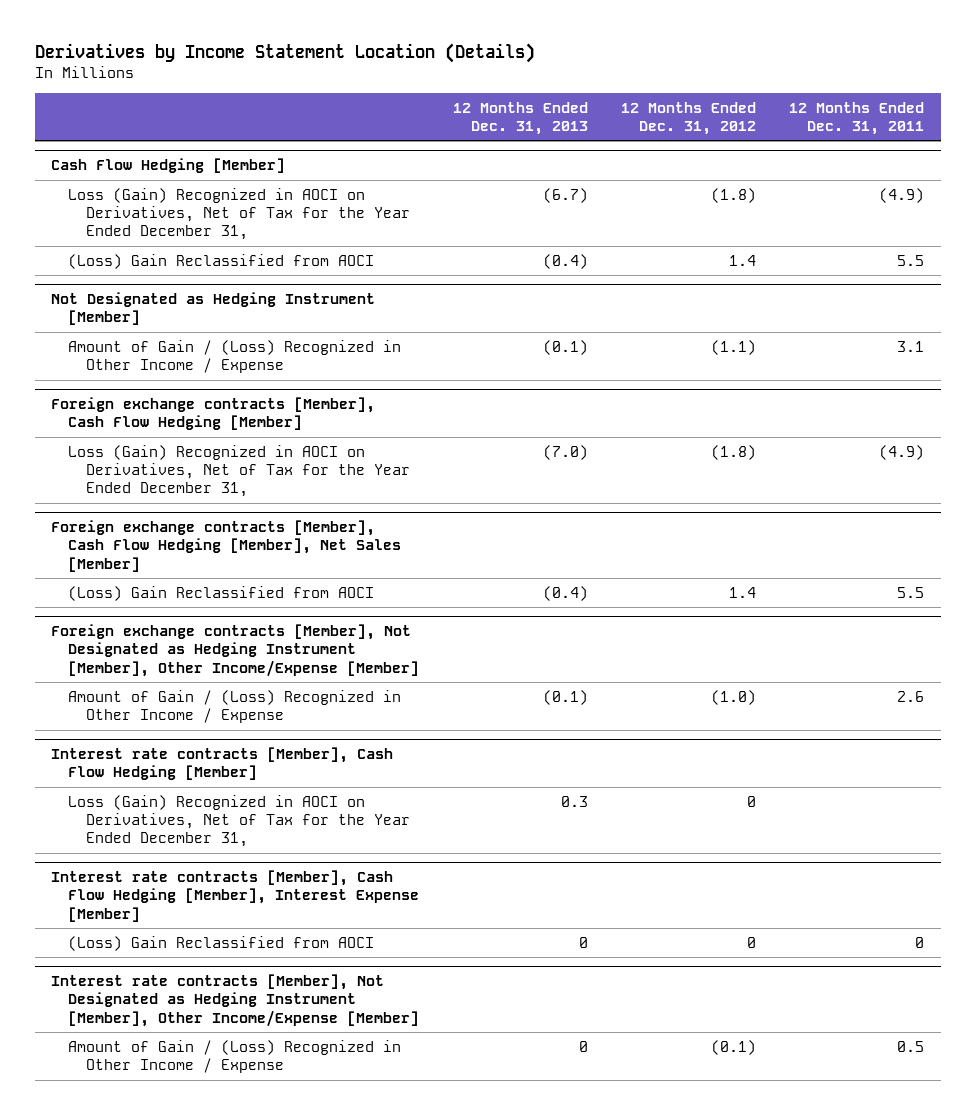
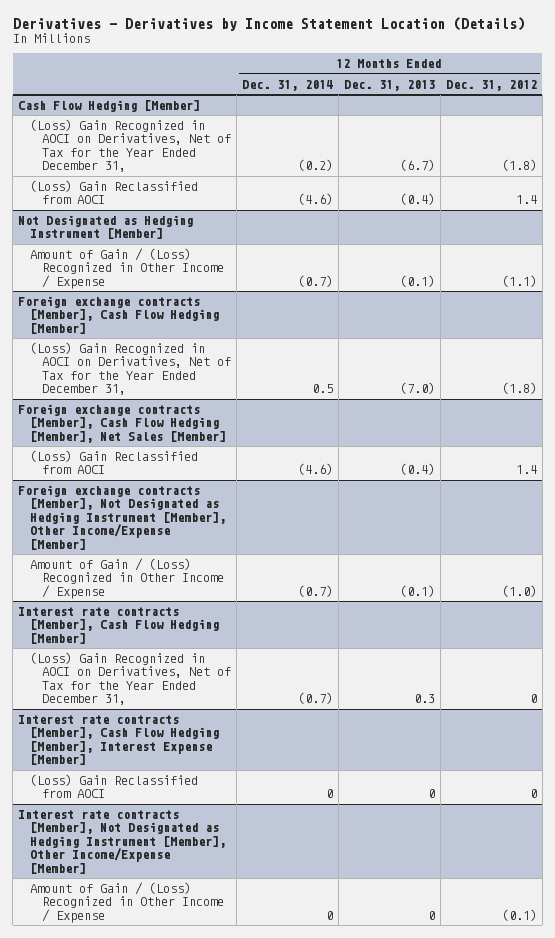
[34,42,535,63] Derivatives by Income Statement Location (Details) -> [12,17,525,32] Derivatives - Derivatives by Income Statement Location (Details)
[789,101,925,136] 12 Months Ended Dec. 31, 2011 -> none
none -> [242,79,334,91] Dec. 31, 2014
[68,187,410,241] Loss (Gain) Recognized in AOCI on Derivatives, Net of Tax for the Year Ended December 31, -> [30,118,232,173] (Loss) Gain Recognized in AOCI on Derivatives, Net of Tax for the Year Ended December 31,
[68,444,410,498] Loss (Gain) Recognized in AOCI on Derivatives, Net of Tax for the Year Ended December 31, -> [30,341,232,396] (Loss) Gain Recognized in AOCI on Derivatives, Net of Tax for the Year Ended December 31,
[68,794,410,848] Loss (Gain) Recognized in AOCI on Derivatives, Net of Tax for the Year Ended December 31, -> [30,651,232,706] (Loss) Gain Recognized in AOCI on Derivatives, Net of Tax for the Year Ended December 31,

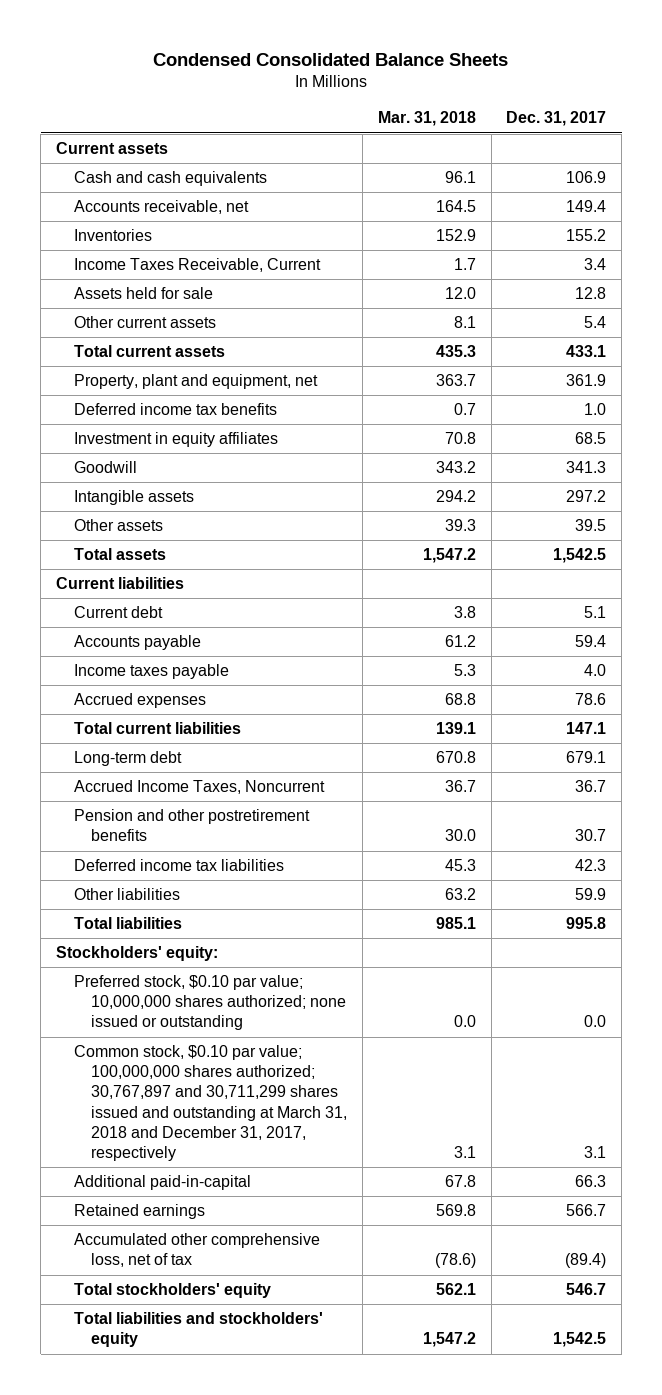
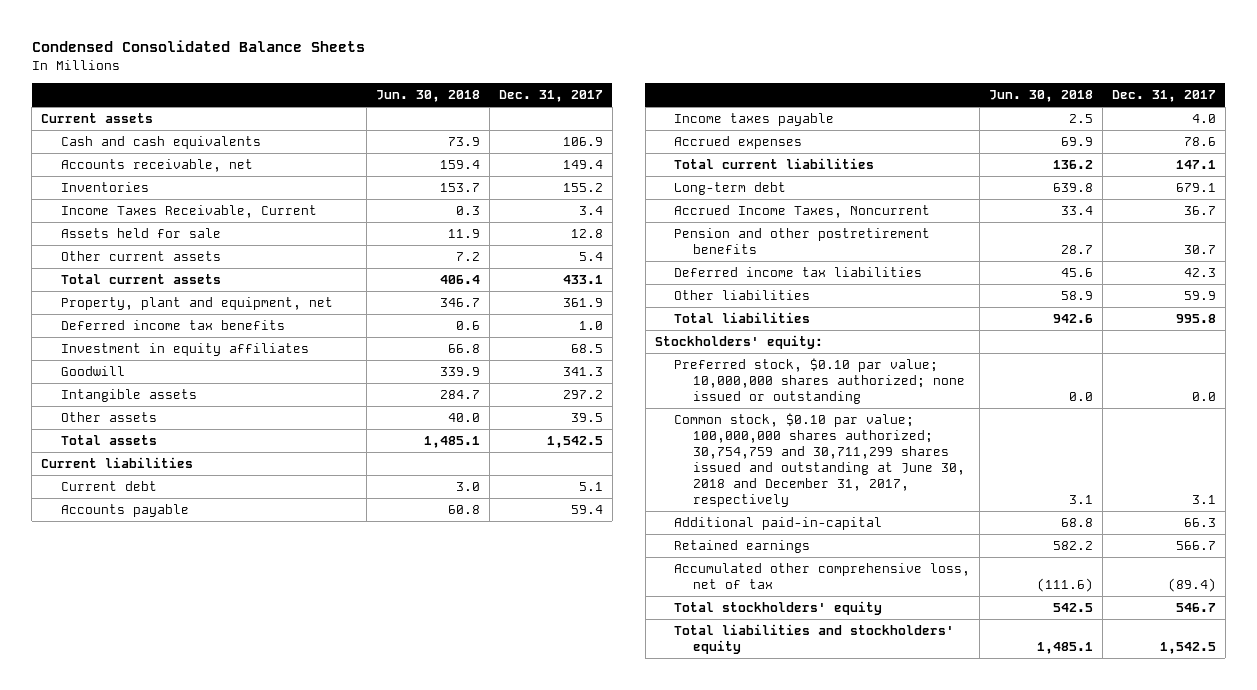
[377,111,476,127] Mar. 31, 2018 -> none
none -> [375,90,480,103] Jun. 30, 2018
[73,1045,348,1161] Common stock, $0.10 par value; 100,000,000 shares authorized; 30,767,897 and 30,711,299 shares issued and outstanding at March 31, 2018 and December 31, 2017, respectively -> [673,413,966,508] Common stock, $0.10 par value; 100,000,000 shares authorized; 30,754,759 and 30,711,299 shares issued and outstanding at June 30, 2018 and December 31, 2017, respectively

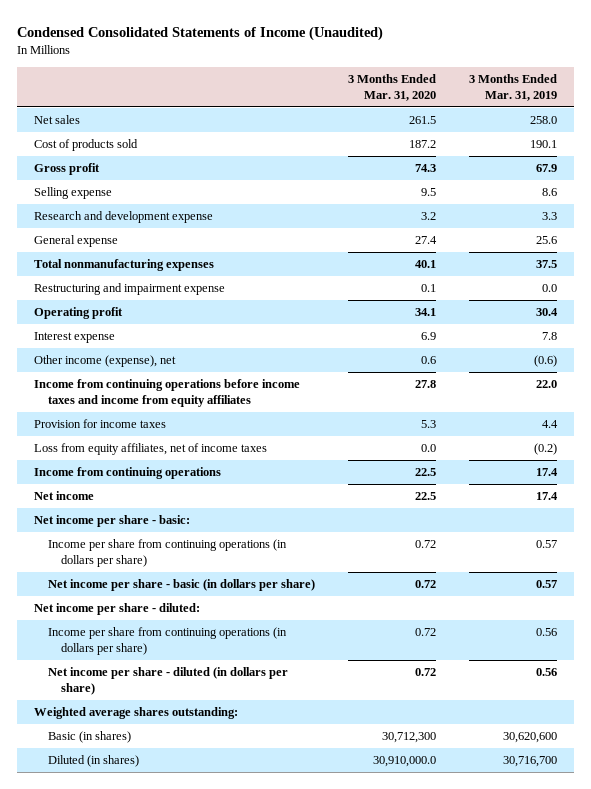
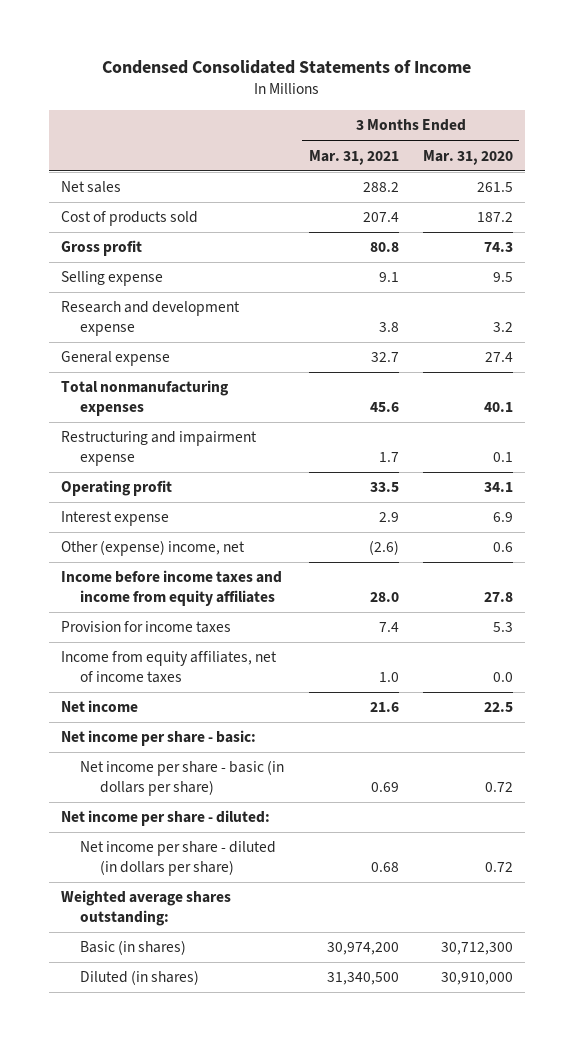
[17,25,384,41] Condensed Consolidated Statements of Income (Unaudited) -> [101,60,471,75] Condensed Consolidated Statements of Income
[469,73,558,102] 3 Months Ended Mar. 31, 2019 -> none
none -> [308,149,399,165] Mar. 31, 2021
[34,354,177,367] Other income (expense), net -> [60,540,245,557] Other (expense) income, net
[34,378,301,408] Income from continuing operations before income taxes and income from equity affiliates -> [60,570,282,607] Income before income taxes and income from equity affiliates
[34,466,222,479] Income from continuing operations -> none
[34,442,268,455] Loss from equity affiliates, net of income taxes -> [60,651,277,684] Income from equity affiliates, net of income taxes
[47,538,287,568] Income per share from continuing operations (in dollars per share) -> none
[47,626,287,656] Income per share from continuing operations (in dollars per share) -> none
[372,755,436,767] 30,910,000.0 -> [440,972,513,986] 30,910,000

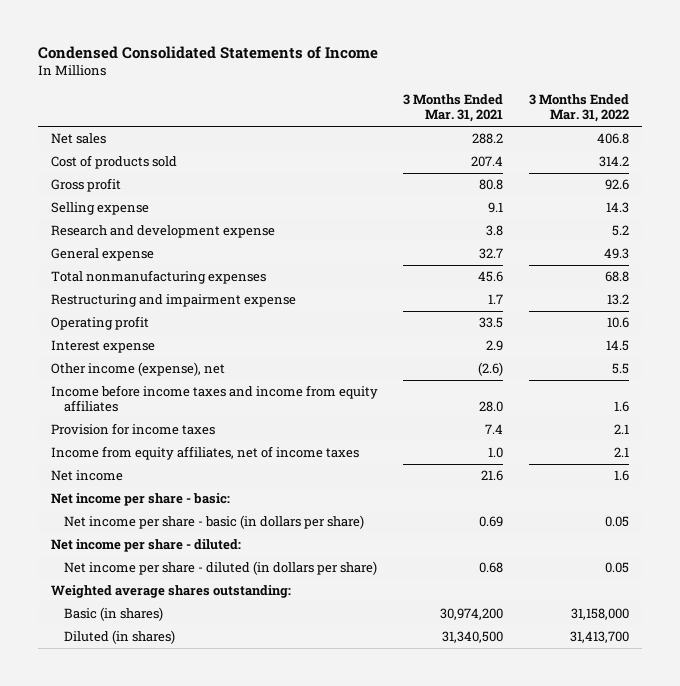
[422,149,513,165] Mar. 31, 2020 -> none
none -> [529,94,630,123] 3 Months Ended Mar. 31, 2022
[60,540,245,557] Other (expense) income, net -> [50,362,225,377] Other income (expense), net

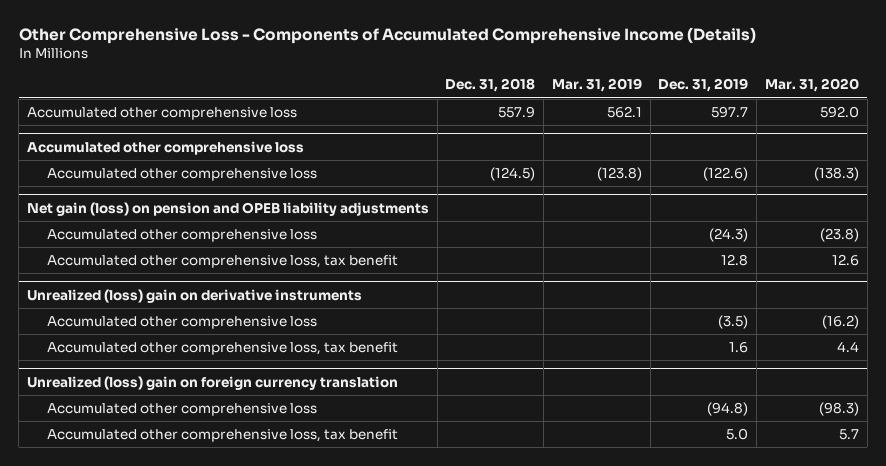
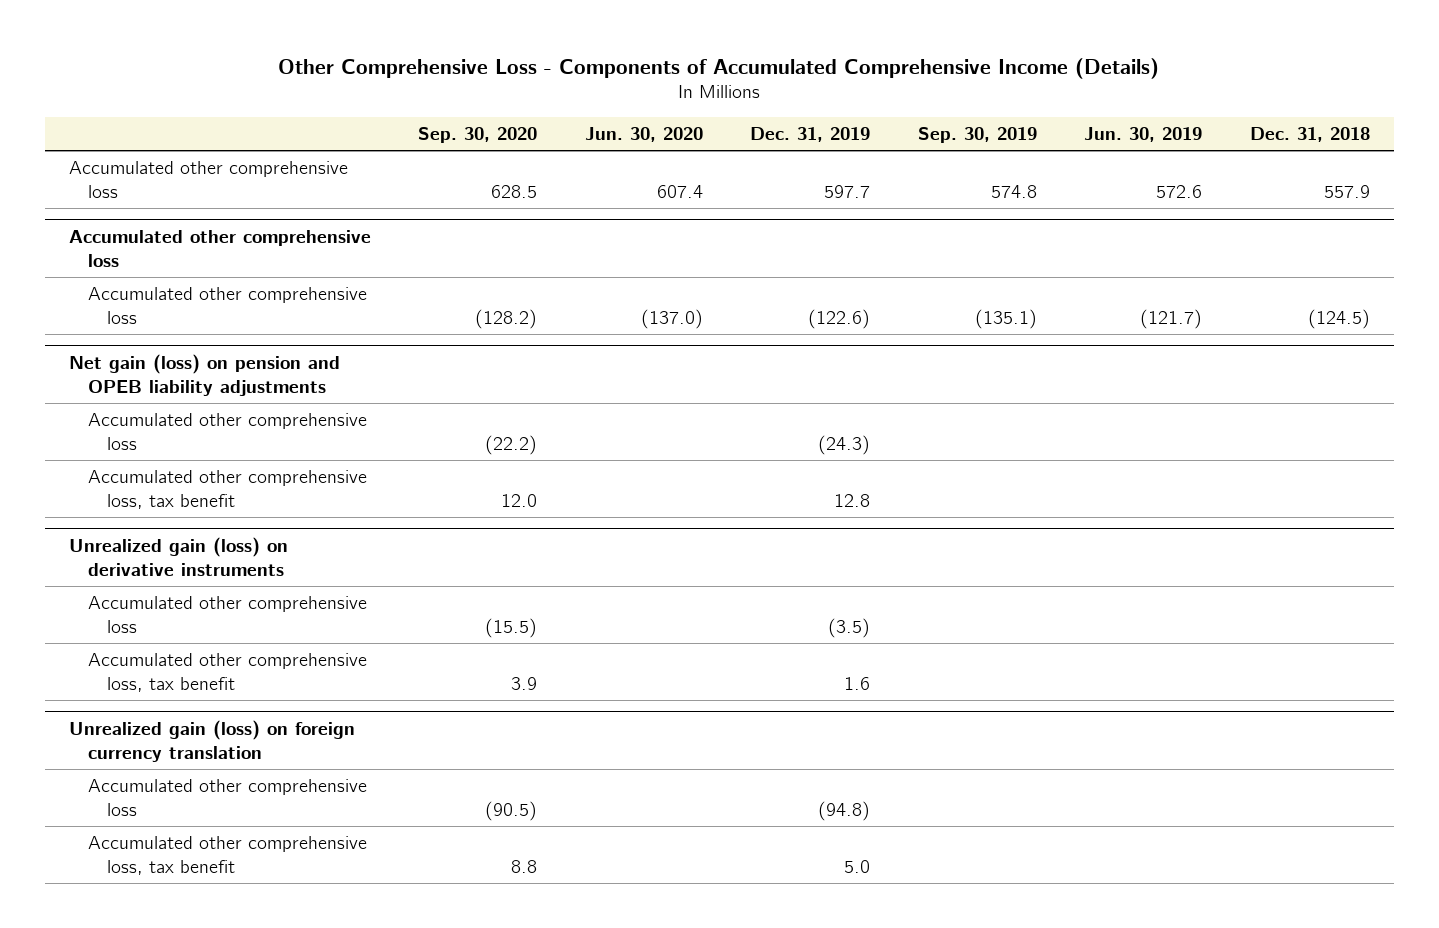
[551,78,642,93] Mar. 31, 2019 -> none
[764,78,859,93] Mar. 31, 2020 -> none
none -> [418,126,538,143] Sep. 30, 2020
none -> [584,126,703,142] Jun. 30, 2020
none -> [917,126,1037,143] Sep. 30, 2019
none -> [1084,126,1203,142] Jun. 30, 2019
[26,288,362,303] Unrealized (loss) gain on derivative instruments -> [68,536,288,576] Unrealized gain (loss) on derivative instruments
[26,375,398,390] Unrealized (loss) gain on foreign currency translation -> [68,719,355,762] Unrealized gain (loss) on foreign currency translation

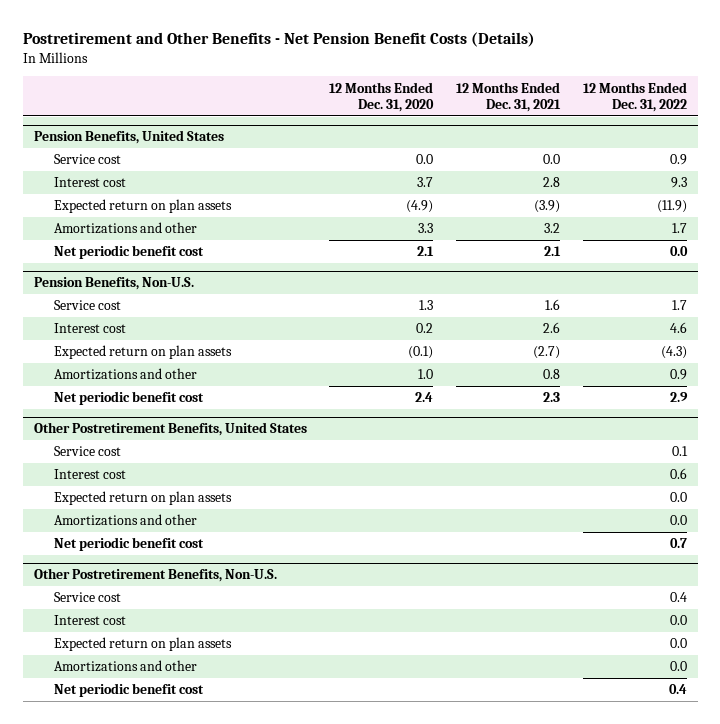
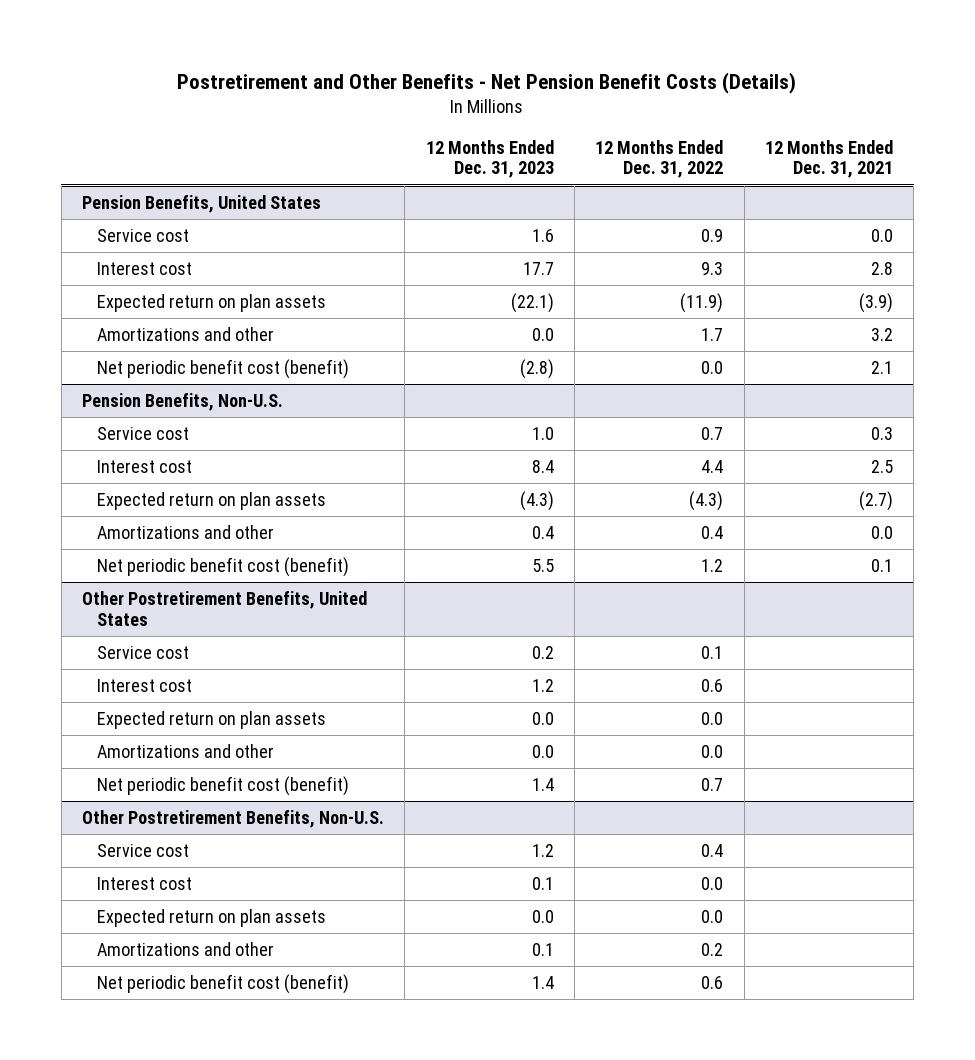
[329,81,435,112] 12 Months Ended Dec. 31, 2020 -> none
none -> [425,139,554,179] 12 Months Ended Dec. 31, 2023
[53,245,204,260] Net periodic benefit cost -> [96,359,349,380] Net periodic benefit cost (benefit)
[544,299,560,311] 1.6 -> [870,427,893,441] 0.3
[671,300,687,311] 1.7 -> [701,427,724,441] 0.7
[542,322,560,334] 2.6 -> [870,460,893,474] 2.5
[669,322,687,334] 4.6 -> [701,460,724,474] 4.4
[542,369,560,380] 0.8 -> [870,526,893,540] 0.0
[669,369,687,381] 0.9 -> [701,526,724,540] 0.4
[53,391,204,406] Net periodic benefit cost -> [96,557,349,578] Net periodic benefit cost (benefit)
[542,392,560,403] 2.3 -> [870,559,893,573] 0.1
[669,392,688,403] 2.9 -> [701,559,724,573] 1.2
[53,537,204,552] Net periodic benefit cost -> [96,776,349,797] Net periodic benefit cost (benefit)
[669,661,687,672] 0.0 -> [701,943,724,957] 0.2
[53,683,204,698] Net periodic benefit cost -> [96,974,349,995] Net periodic benefit cost (benefit)
[668,684,687,695] 0.4 -> [701,976,724,990] 0.6

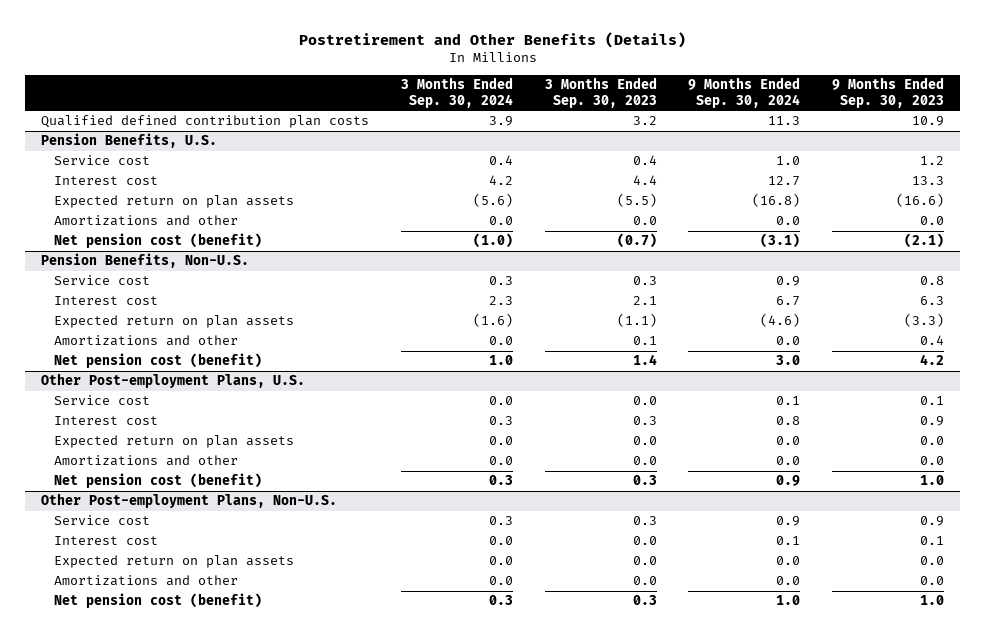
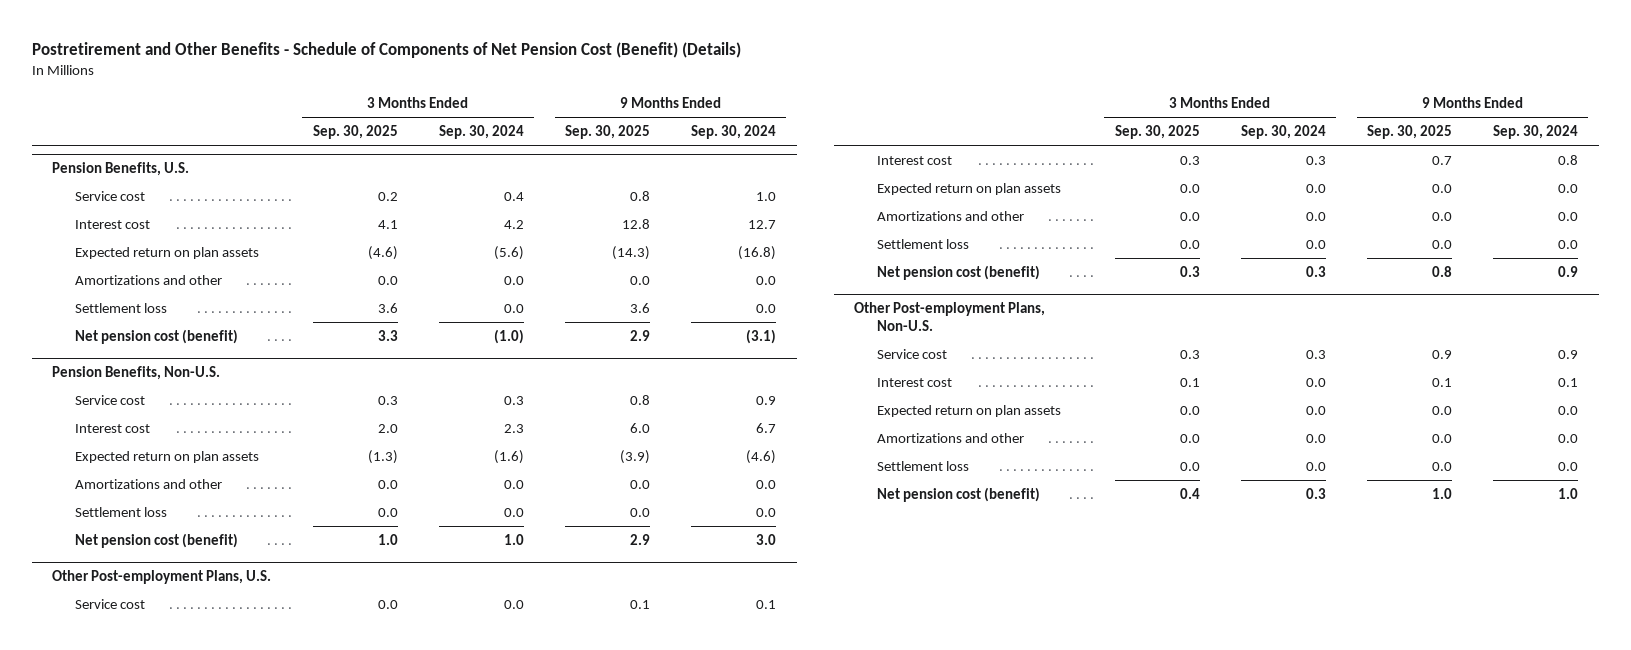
[298,31,686,48] Postretirement and Other Benefits (Details) -> [31,41,741,58] Postretirement and Other Benefits - Schedule of Components of Net Pension Cost (Benefit) (Details)
[544,77,657,108] 3 Months Ended Sep. 30, 2023 -> none
[832,77,945,108] 9 Months Ended Sep. 30, 2023 -> none
none -> [312,125,398,140] Sep. 30, 2025
none -> [564,125,650,140] Sep. 30, 2025
[40,115,369,129] Qualified defined contribution plan costs -> none
none -> [74,302,167,313] Settlement loss
none -> [74,506,167,517] Settlement loss
none -> [877,238,970,249] Settlement loss
none -> [877,460,970,471] Settlement loss

